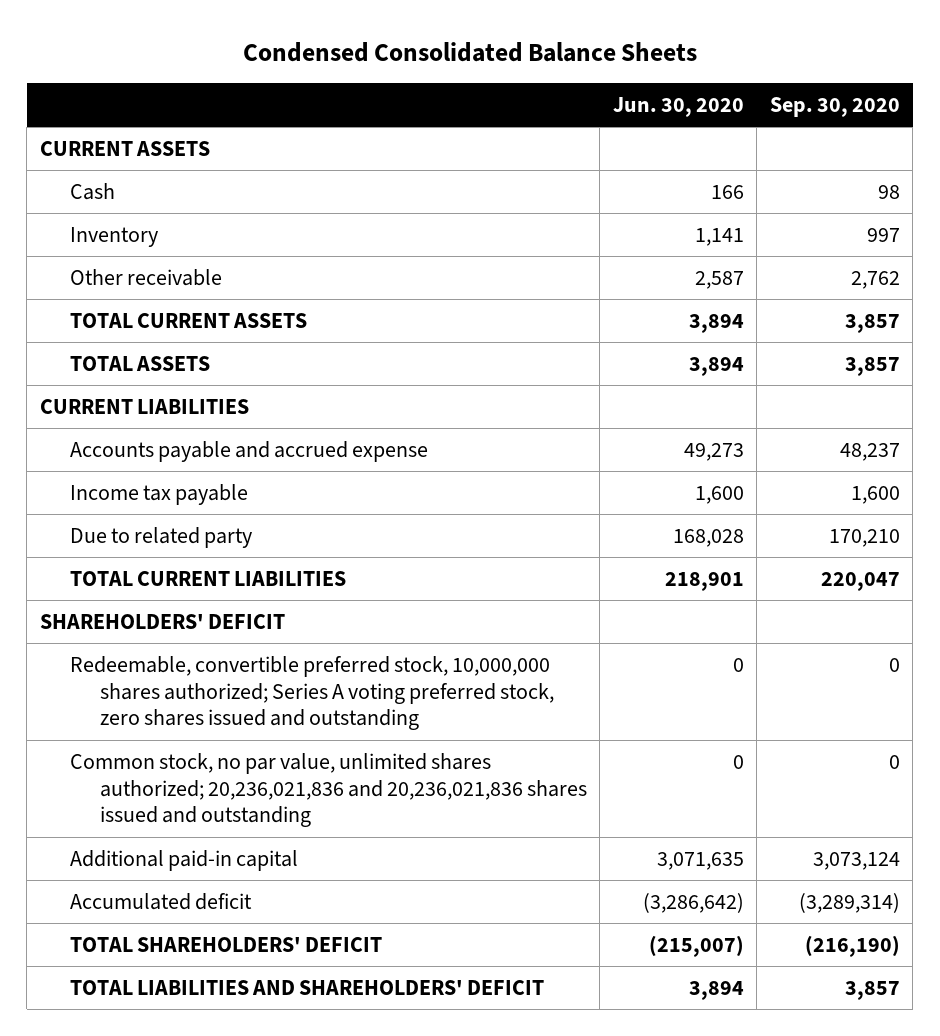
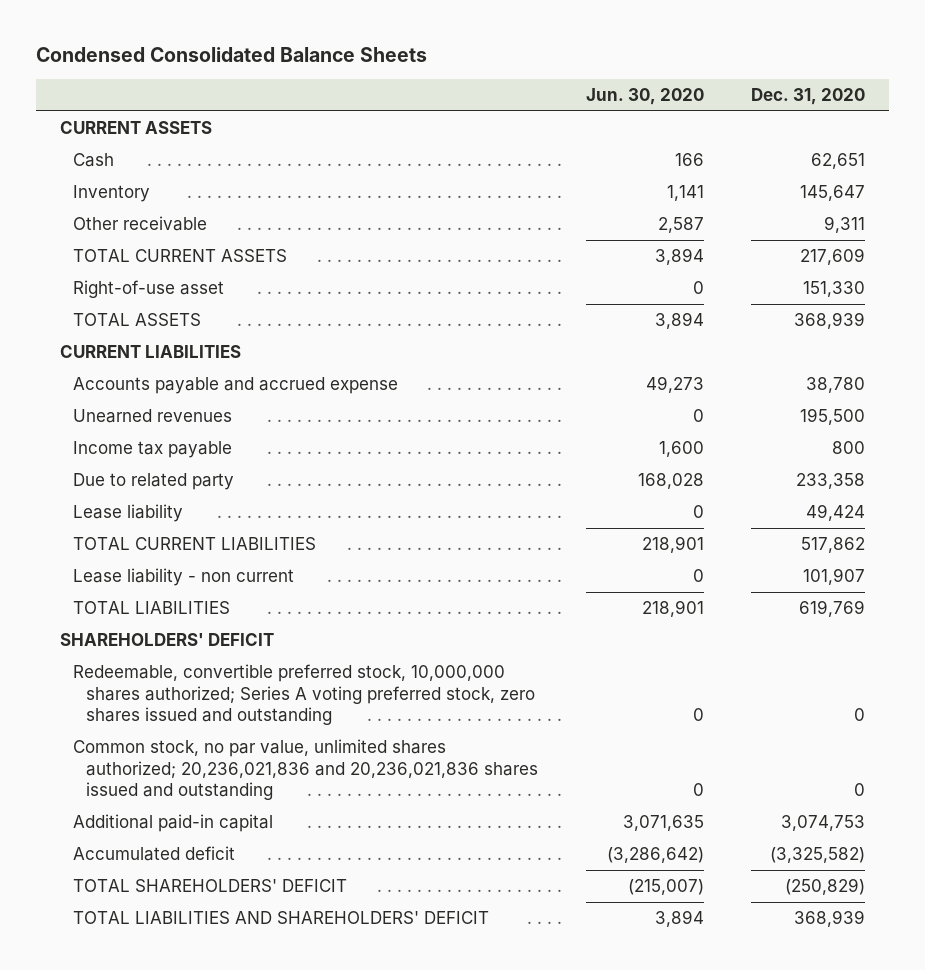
[769,96,900,117] Sep. 30, 2020 -> none
none -> [751,88,866,106] Dec. 31, 2020
none -> [72,279,224,298] Right-of-use asset
none -> [72,408,232,423] Unearned revenues
none -> [72,503,183,522] Lease liability
none -> [72,567,294,586] Lease liability - non current
none -> [72,600,230,614] TOTAL LIABILITIES

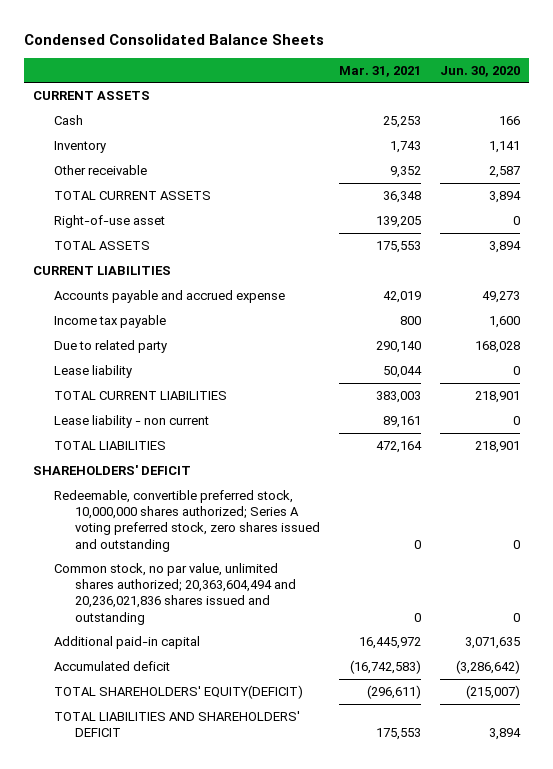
[751,88,866,106] Dec. 31, 2020 -> none
none -> [338,65,421,77] Mar. 31, 2021
[72,408,232,423] Unearned revenues -> none
[72,738,539,801] Common stock, no par value, unlimited shares authorized; 20,236,021,836 and 20,236,021,836 shares issued and outstanding -> [54,563,297,625] Common stock, no par value, unlimited shares authorized; 20,363,604,494 and 20,236,021,836 shares issued and outstanding
[72,878,347,892] TOTAL SHAREHOLDERS' DEFICIT -> [54,685,304,700] TOTAL SHAREHOLDERS' EQUITY(DEFICIT)

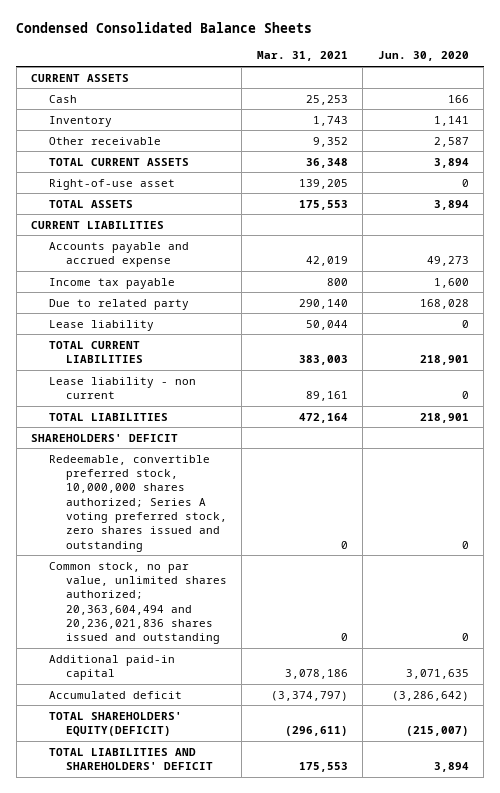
[358,637,421,650] 16,445,972 -> [284,669,348,680] 3,078,186
[349,660,421,675] (16,742,583) -> [270,690,348,701] (3,374,797)

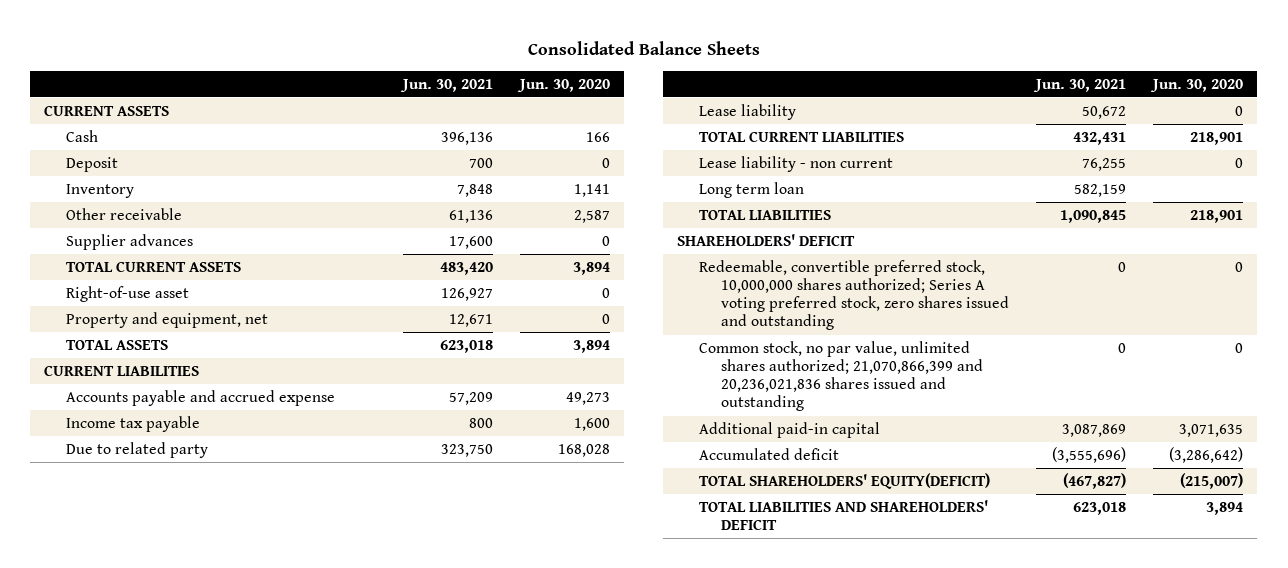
[16,22,313,34] Condensed Consolidated Balance Sheets -> [527,40,760,55] Consolidated Balance Sheets
[256,51,348,62] Mar. 31, 2021 -> none
none -> [400,78,494,92] Jun. 30, 2021
none -> [65,156,118,172] Deposit
none -> [65,233,193,250] Supplier advances
none -> [65,311,268,328] Property and equipment, net
none -> [698,181,804,198] Long term loan
[48,561,227,645] Common stock, no par value, unlimited shares authorized; 20,363,604,494 and 20,236,021,836 shares issued and outstanding -> [698,340,983,412] Common stock, no par value, unlimited shares authorized; 21,070,866,399 and 20,236,021,836 shares issued and outstanding

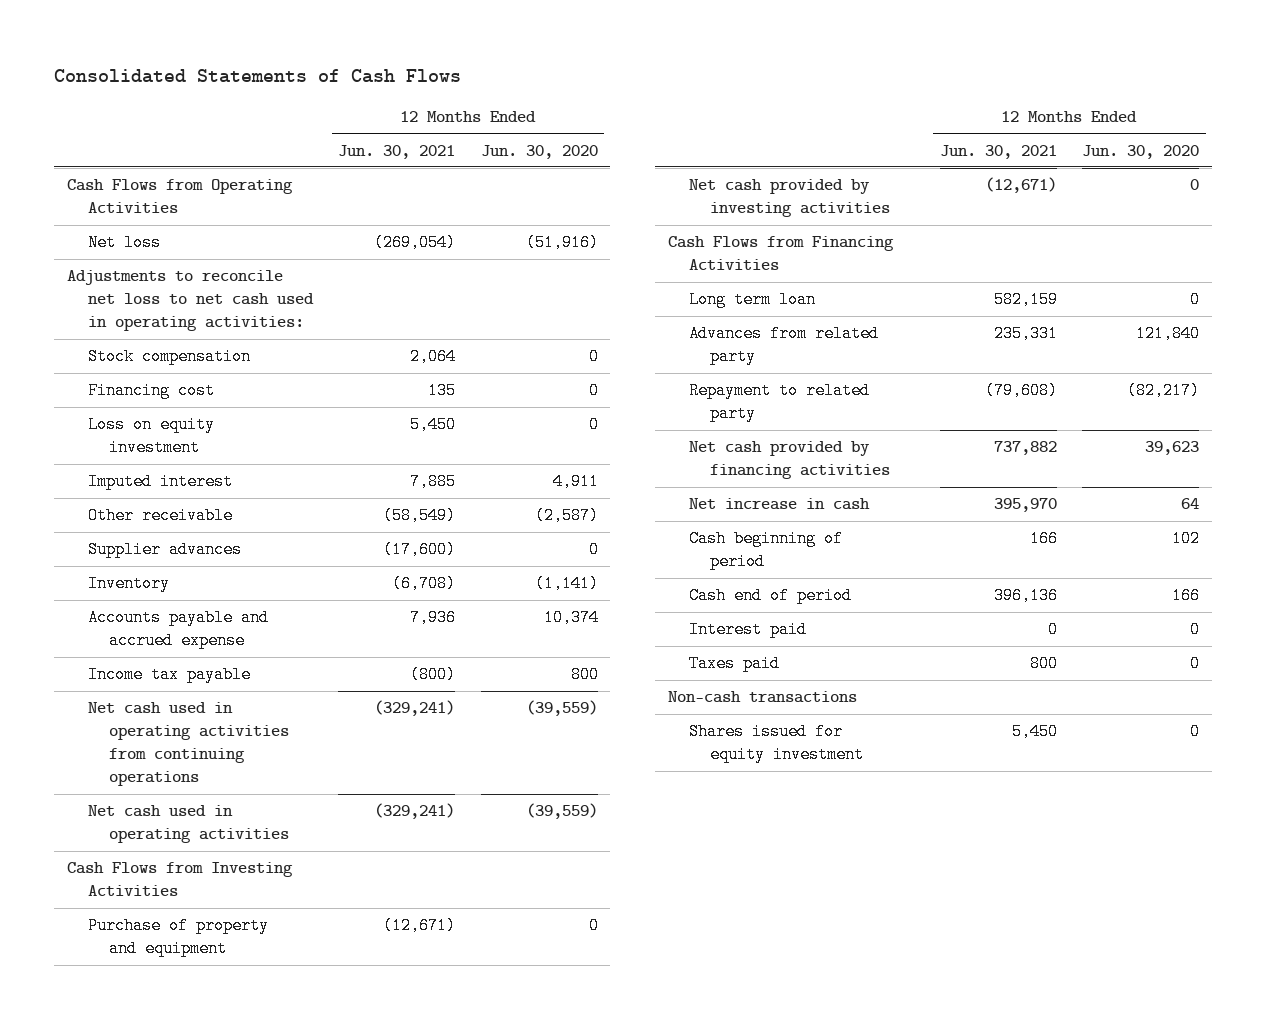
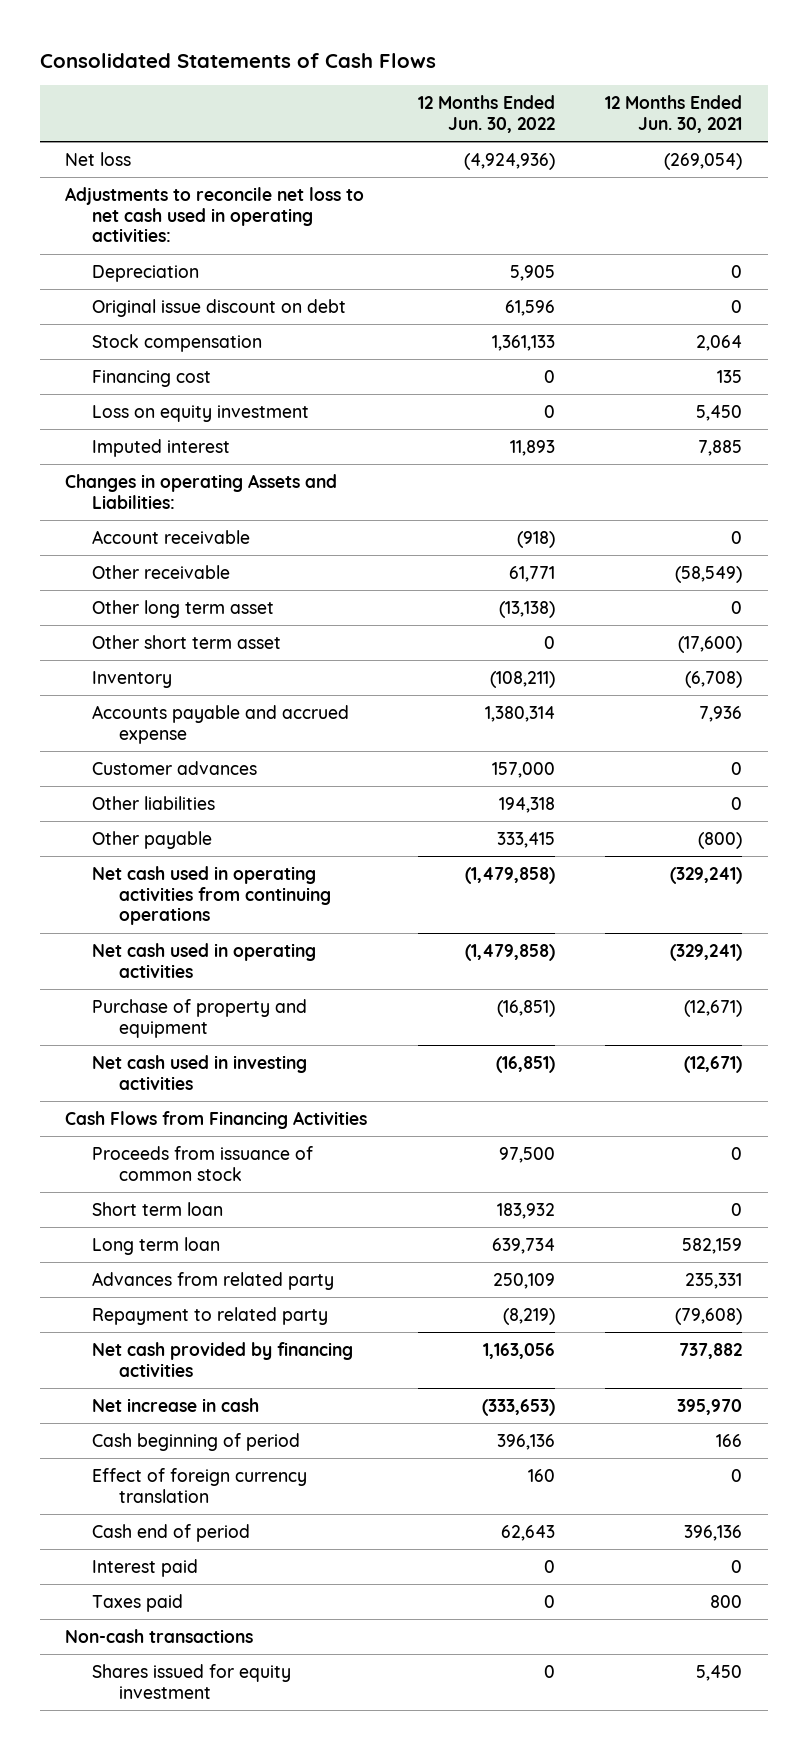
[480,144,598,159] Jun. 30, 2020 -> none
none -> [417,95,555,133] 12 Months Ended Jun. 30, 2022
[66,179,293,214] Cash Flows from Operating Activities -> none
none -> [92,264,200,282] Depreciation
none -> [92,298,347,317] Original issue discount on debt
none -> [65,473,338,509] Changes in operating Assets and Liabilities:
none -> [92,529,251,544] Account receivable
none -> [92,599,275,618] Other long term asset
[87,541,242,559] Supplier advances -> [92,634,282,649] Other short term asset
none -> [92,760,258,775] Customer advances
none -> [92,795,216,810] Other liabilities
[87,666,251,684] Income tax payable -> [92,830,213,849] Other payable
[66,862,293,897] Cash Flows from Investing Activities -> none
[689,179,891,218] Net cash provided by investing activities -> [92,1054,308,1090] Net cash used in investing activities
none -> [92,1145,314,1181] Proceeds from issuance of common stock
none -> [92,1201,224,1216] Short term loan
none -> [92,1467,308,1503] Effect of foreign currency translation

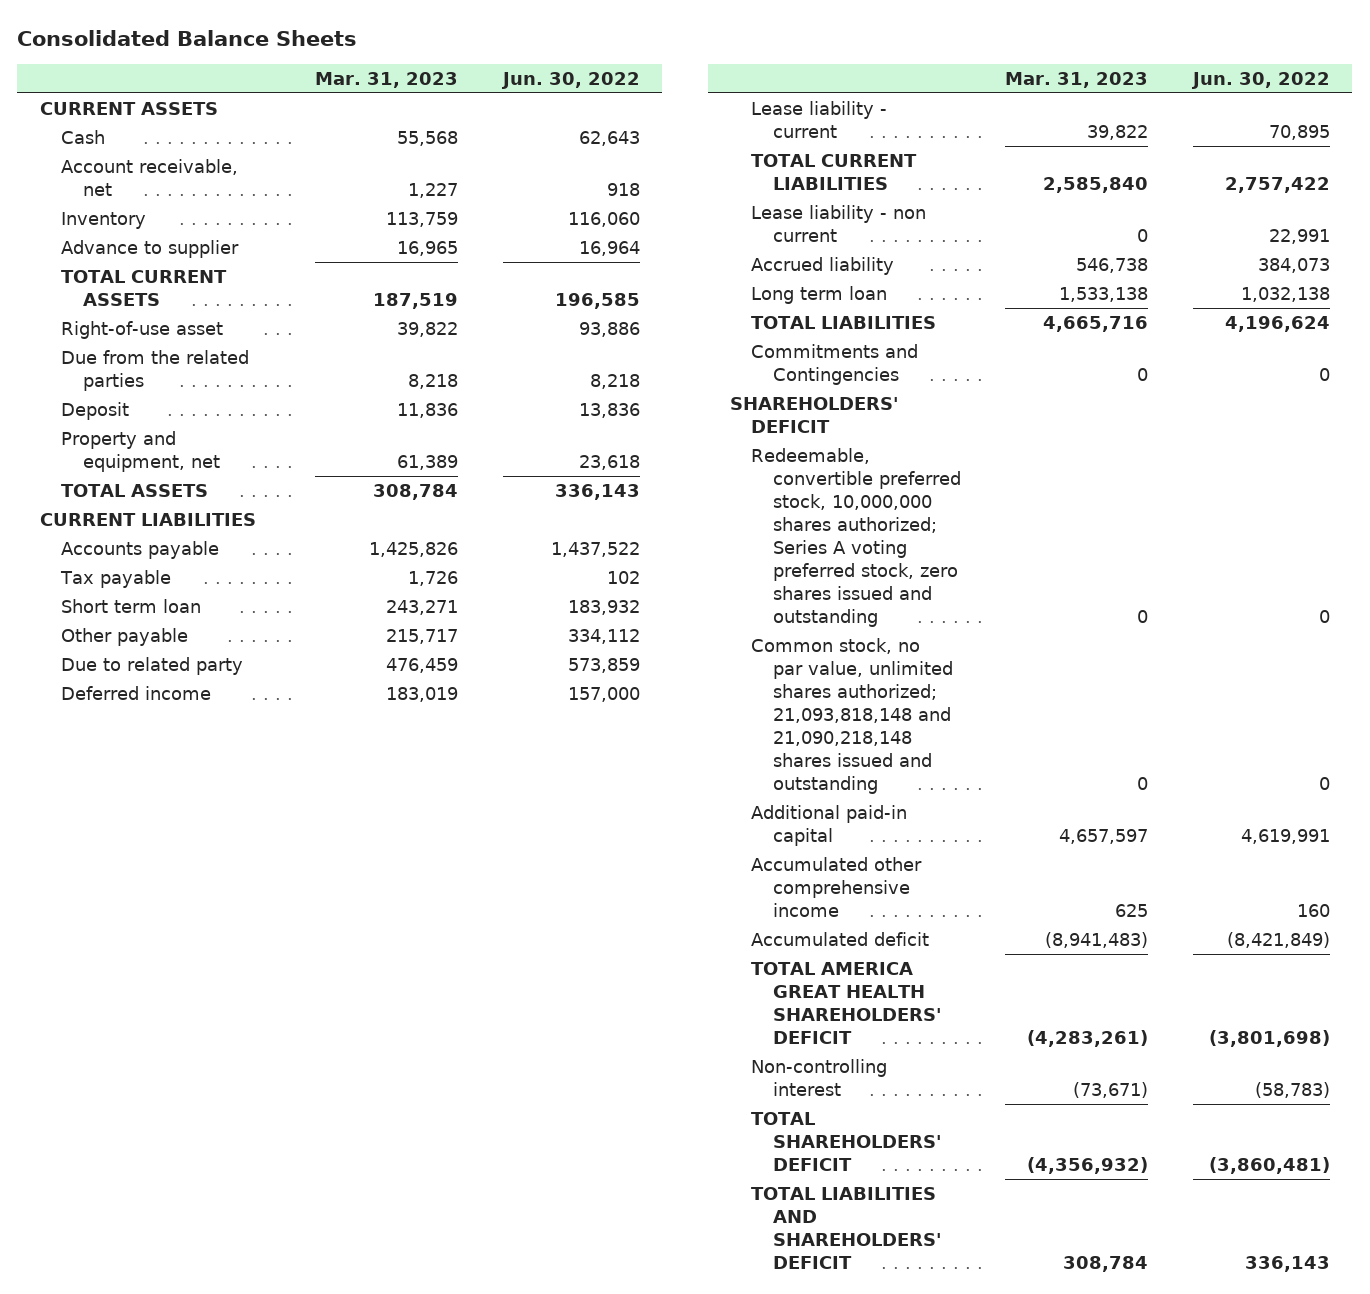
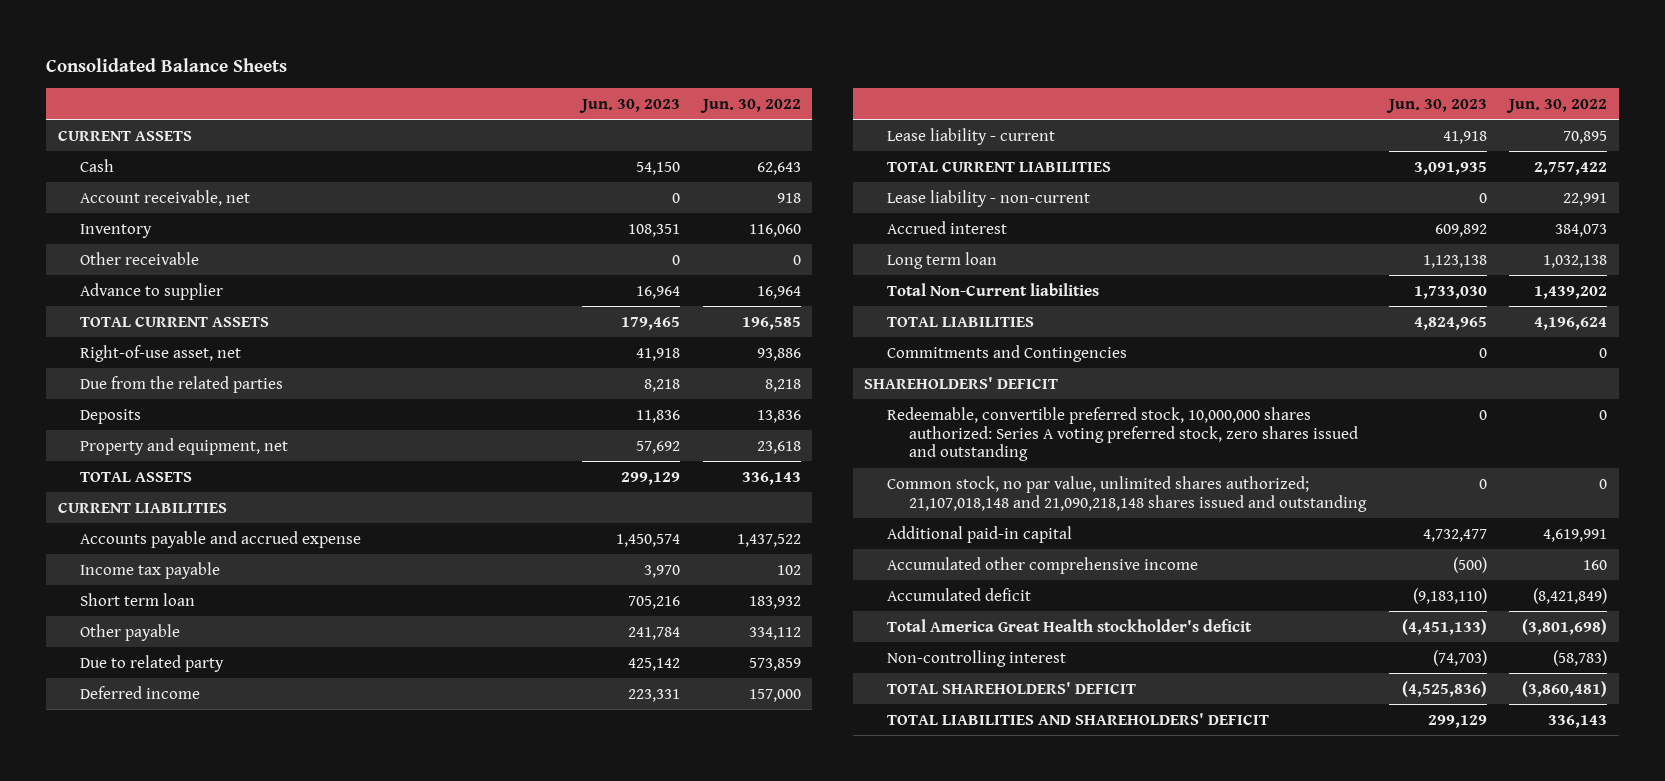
[315,71,459,88] Mar. 31, 2023 -> none
none -> [578,98,680,113] Jun. 30, 2023
none -> [79,251,199,265] Other receivable
[61,321,224,340] Right-of-use asset -> [79,344,241,362] Right-of-use asset, net
[61,402,130,421] Deposit -> [79,408,141,424] Deposits
[61,541,220,560] Accounts payable -> [79,530,361,548] Accounts payable and accrued expense
[60,570,172,589] Tax payable -> [79,561,220,579] Income tax payable
[751,205,927,243] Lease liability - non current -> [886,189,1090,207] Lease liability - non-current
[751,257,895,276] Accrued liability -> [886,220,1007,234] Accrued interest
none -> [886,282,1099,296] Total Non-Current liabilities
[751,448,961,627] Redeemable, convertible preferred stock, 10,000,000 shares authorized; Series A voting preferred stock, zero shares issued and outstanding -> [886,406,1358,462] Redeemable, convertible preferred stock, 10,000,000 shares authorized: Series A voting preferred stock, zero shares issued and outstanding
[751,638,953,794] Common stock, no par value, unlimited shares authorized; 21,093,818,148 and 21,090,218,148 shares issued and outstanding -> [886,475,1367,512] Common stock, no par value, unlimited shares authorized; 21,107,018,148 and 21,090,218,148 shares issued and outstanding
[751,962,942,1045] TOTAL AMERICA GREAT HEALTH SHAREHOLDERS' DEFICIT -> [886,618,1252,632] Total America Great Health stockholder's deficit

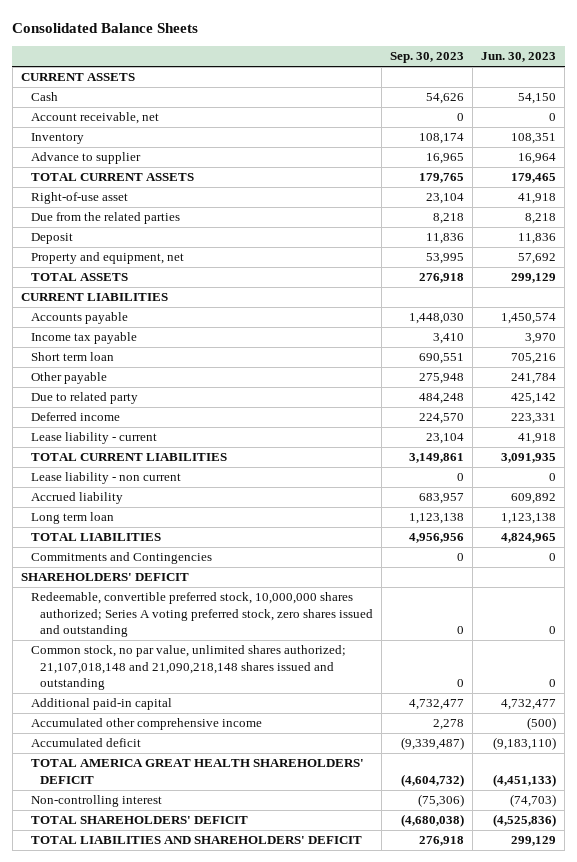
[699,98,801,113] Jun. 30, 2022 -> none
none -> [390,52,465,64] Sep. 30, 2023
[79,251,199,265] Other receivable -> none
[79,344,241,362] Right-of-use asset, net -> [30,192,128,205] Right-of-use asset
[79,408,141,424] Deposits -> [30,233,73,245] Deposit
[79,530,361,548] Accounts payable and accrued expense -> [30,312,128,325] Accounts payable
[886,189,1090,207] Lease liability - non-current -> [30,472,181,485] Lease liability - non current
[886,220,1007,234] Accrued interest -> [30,492,123,505] Accrued liability
[886,282,1099,296] Total Non-Current liabilities -> none
[886,406,1358,462] Redeemable, convertible preferred stock, 10,000,000 shares authorized: Series A voting preferred stock, zero shares issued and outstanding -> [30,592,374,638] Redeemable, convertible preferred stock, 10,000,000 shares authorized; Series A voting preferred stock, zero shares issued and outstanding
[886,618,1252,632] Total America Great Health stockholder's deficit -> [30,759,364,784] TOTAL AMERICA GREAT HEALTH SHAREHOLDERS' DEFICIT

